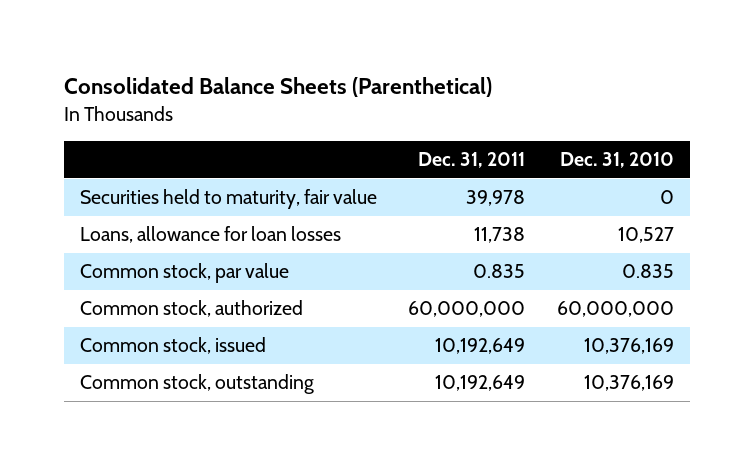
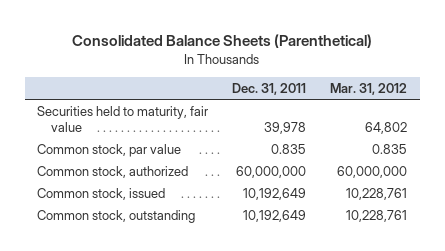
[559,151,674,168] Dec. 31, 2010 -> none
none -> [330,82,408,95] Mar. 31, 2012
[79,226,341,244] Loans, allowance for loan losses -> none

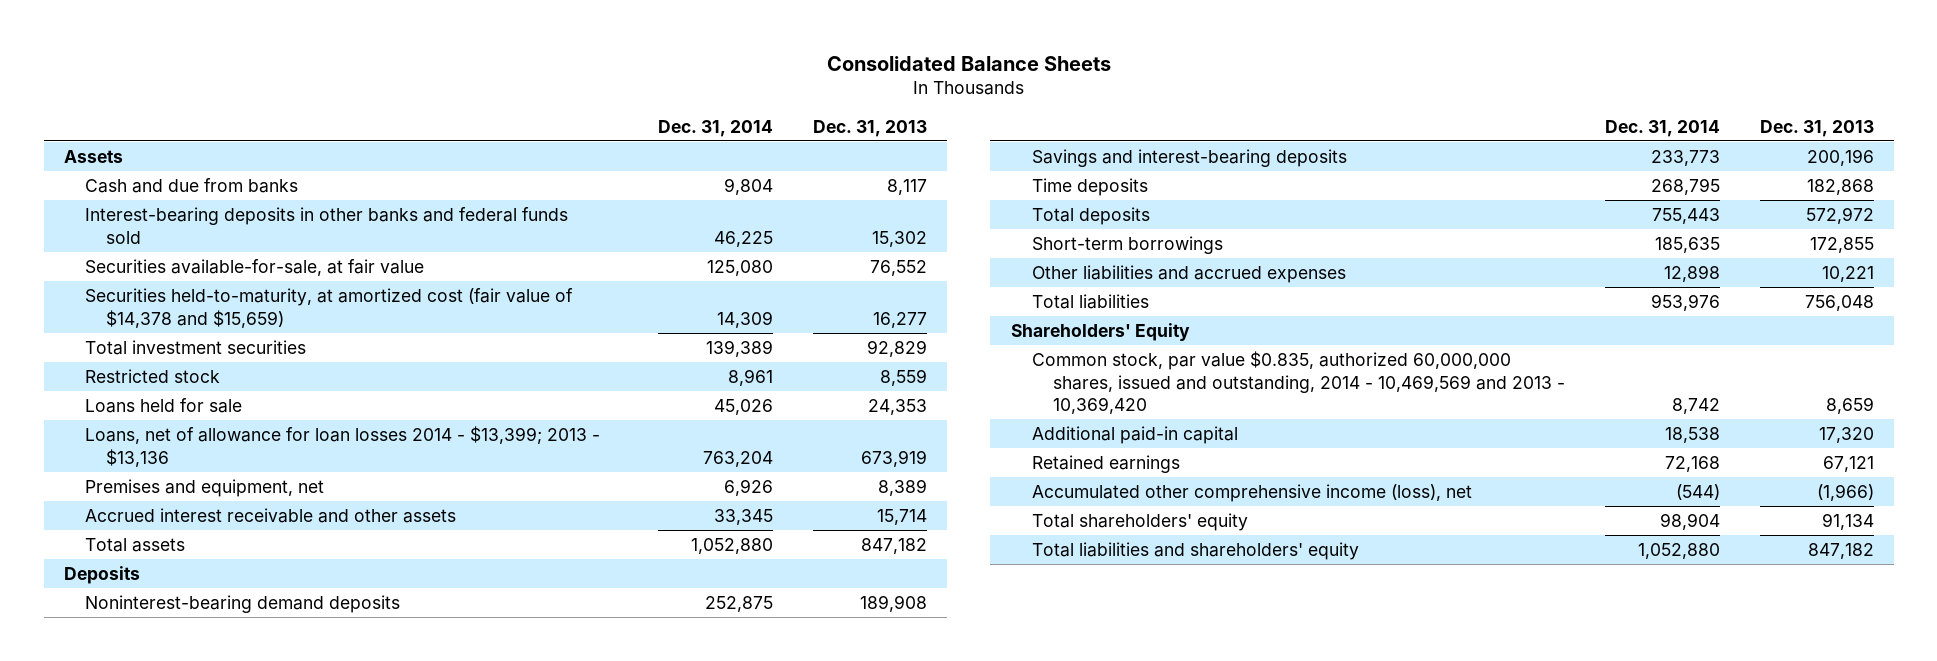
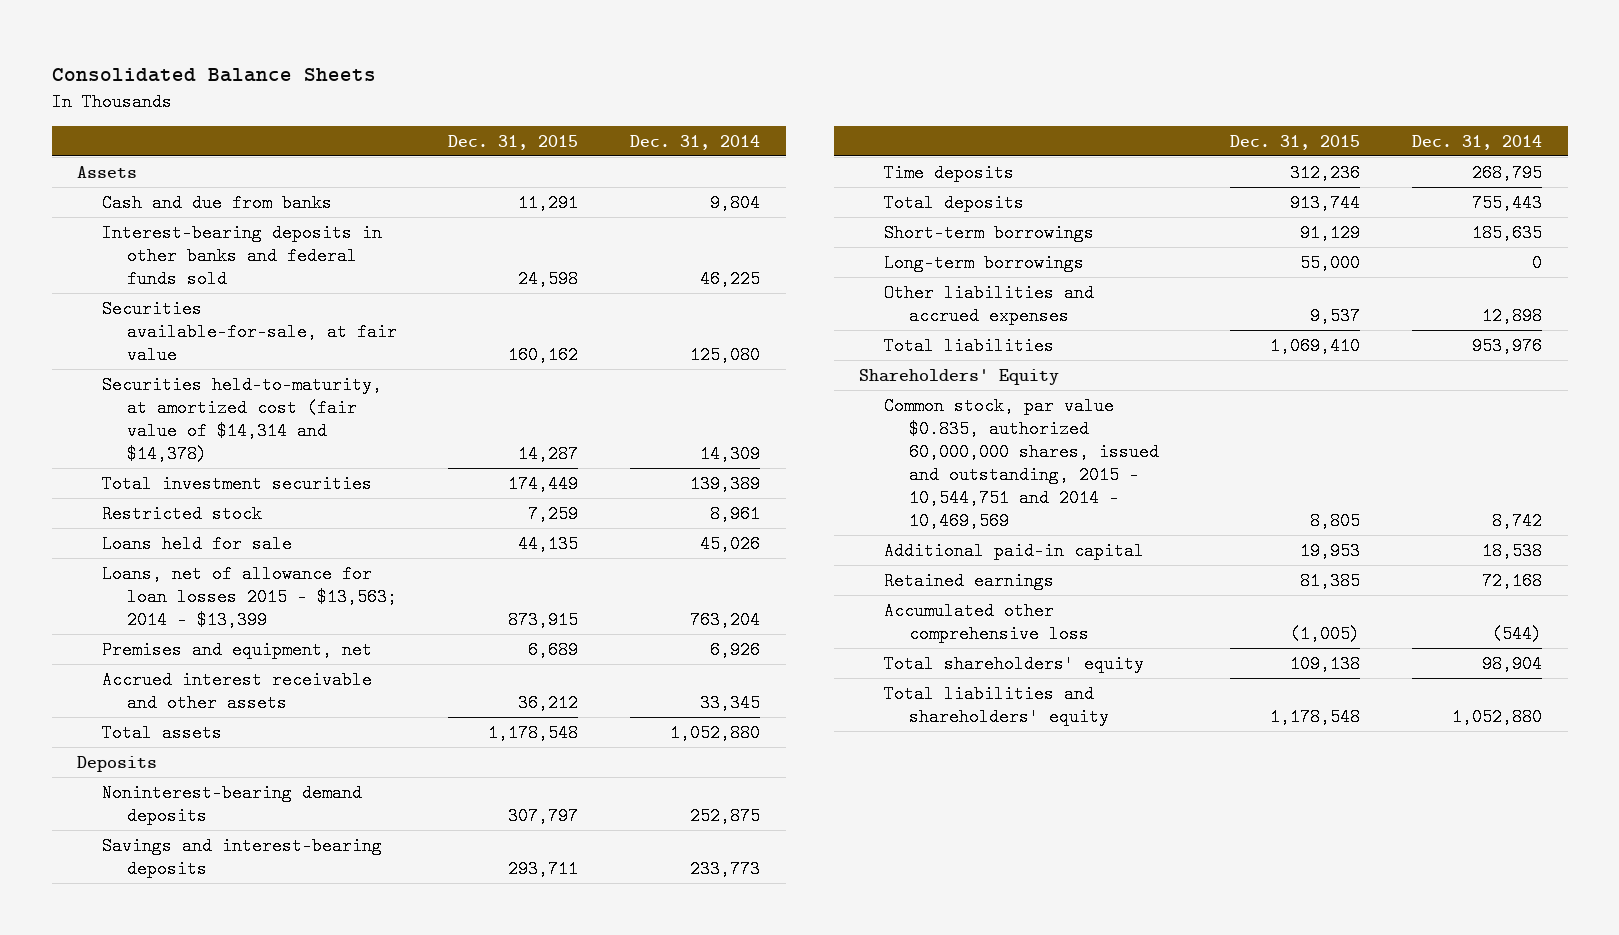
[812,119,927,137] Dec. 31, 2013 -> none
none -> [448,134,579,150] Dec. 31, 2015
[84,287,573,328] Securities held-to-maturity, at amortized cost (fair value of $14,378 and $15,659) -> [102,375,383,463] Securities held-to-maturity, at amortized cost (fair value of $14,314 and $14,378)
[84,425,600,467] Loans, net of allowance for loan losses 2014 - $13,399; 2013 - $13,136 -> [102,564,397,629] Loans, net of allowance for loan losses 2015 - $13,563; 2014 - $13,399
none -> [883,253,1084,272] Long-term borrowings
[1031,350,1565,415] Common stock, par value $0.835, authorized 60,000,000 shares, issued and outstanding, 2014 - 10,469,569 and 2013 - 10,369,420 -> [883,396,1159,530] Common stock, par value $0.835, authorized 60,000,000 shares, issued and outstanding, 2015 - 10,544,751 and 2014 - 10,469,569
[1031,483,1472,502] Accumulated other comprehensive income (loss), net -> [883,601,1089,643] Accumulated other comprehensive loss

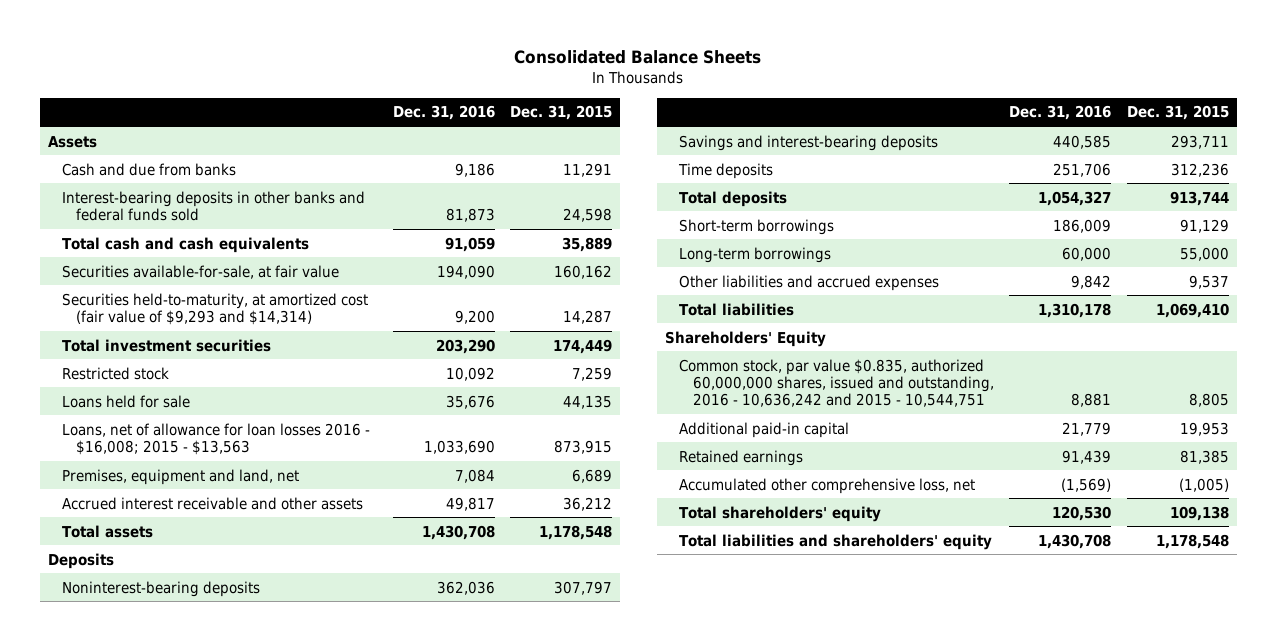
[629,134,760,150] Dec. 31, 2014 -> none
none -> [392,105,495,121] Dec. 31, 2016
none -> [62,236,310,253] Total cash and cash equivalents
[102,375,383,463] Securities held-to-maturity, at amortized cost (fair value of $14,314 and $14,378) -> [62,292,369,325] Securities held-to-maturity, at amortized cost (fair value of $9,293 and $14,314)
[102,564,397,629] Loans, net of allowance for loan losses 2015 - $13,563; 2014 - $13,399 -> [62,422,371,455] Loans, net of allowance for loan losses 2016 - $16,008; 2015 - $13,563
[102,640,373,659] Premises and equipment, net -> [62,468,300,485] Premises, equipment and land, net
[102,783,363,825] Noninterest-bearing demand deposits -> [62,580,261,597] Noninterest-bearing deposits
[883,396,1159,530] Common stock, par value $0.835, authorized 60,000,000 shares, issued and outstanding, 2015 - 10,544,751 and 2014 - 10,469,569 -> [678,358,994,407] Common stock, par value $0.835, authorized 60,000,000 shares, issued and outstanding, 2016 - 10,636,242 and 2015 - 10,544,751
[883,601,1089,643] Accumulated other comprehensive loss -> [678,477,975,494] Accumulated other comprehensive loss, net

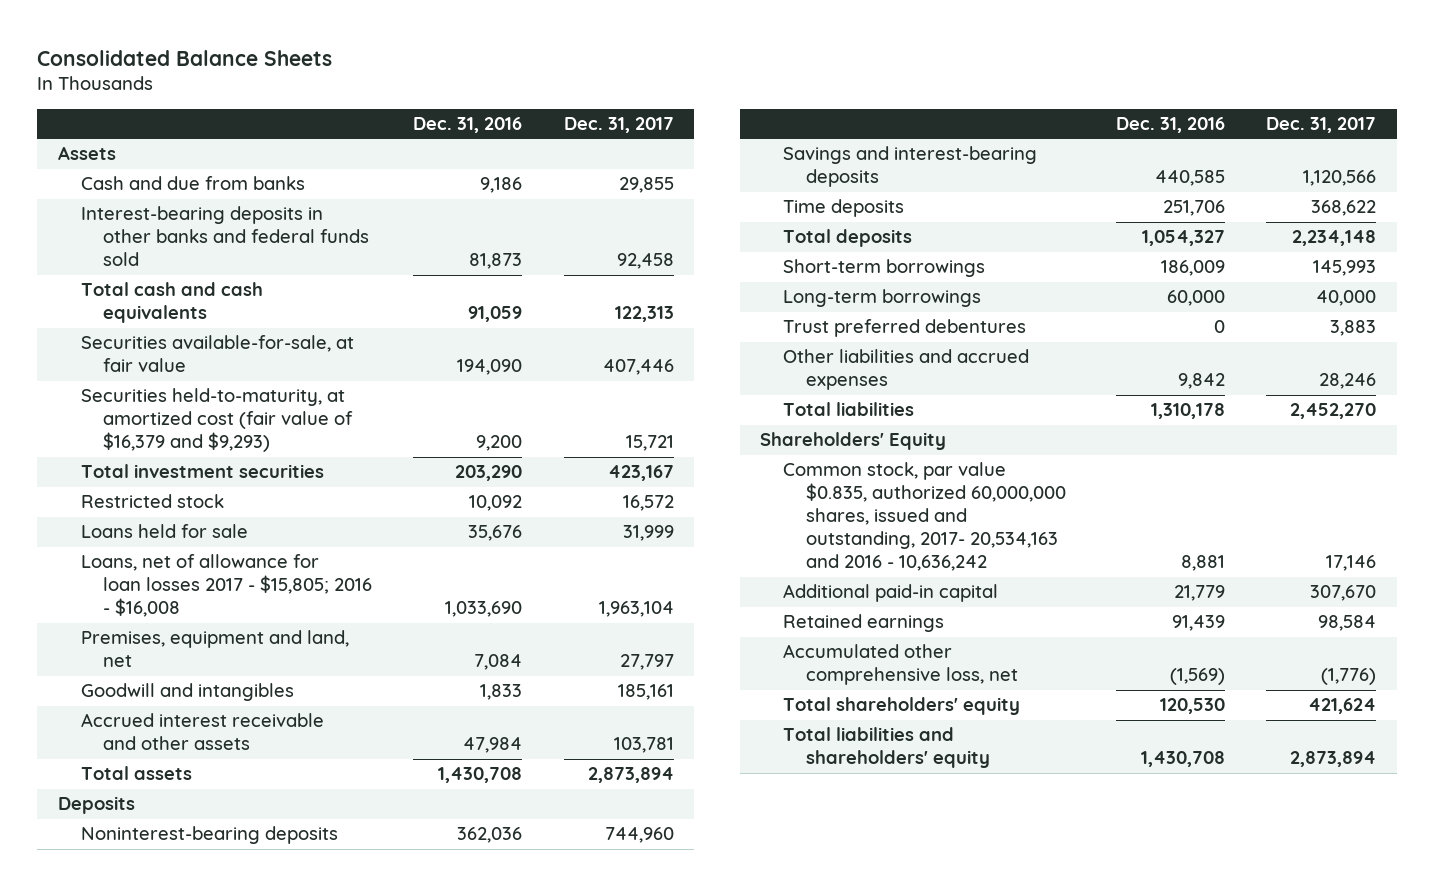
[510,105,613,121] Dec. 31, 2015 -> none
none -> [563,117,674,134] Dec. 31, 2017
[62,292,369,325] Securities held-to-maturity, at amortized cost (fair value of $9,293 and $14,314) -> [80,388,354,453] Securities held-to-maturity, at amortized cost (fair value of $16,379 and $9,293)
[62,422,371,455] Loans, net of allowance for loan losses 2016 - $16,008; 2015 - $13,563 -> [80,554,373,618] Loans, net of allowance for loan losses 2017 - $15,805; 2016 - $16,008
none -> [80,683,294,702] Goodwill and intangibles
[445,496,495,511] 49,817 -> [463,737,523,754] 47,984
none -> [783,319,1027,338] Trust preferred debentures
[678,358,994,407] Common stock, par value $0.835, authorized 60,000,000 shares, issued and outstanding, 2016 - 10,636,242 and 2015 - 10,544,751 -> [783,462,1066,572] Common stock, par value $0.835, authorized 60,000,000 shares, issued and outstanding, 2017- 20,534,163 and 2016 - 10,636,242

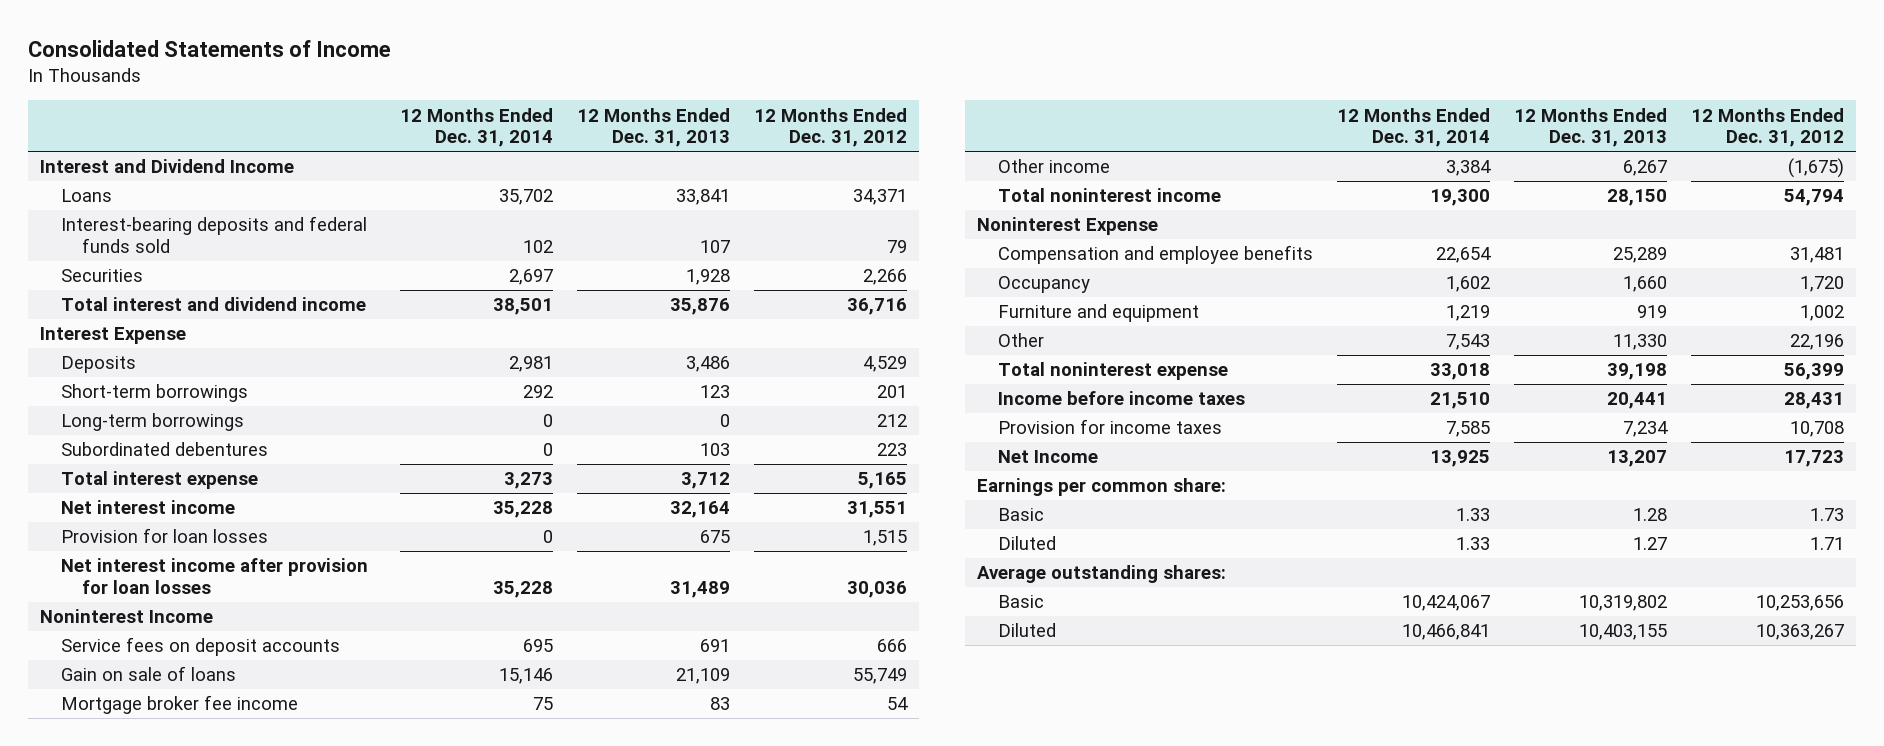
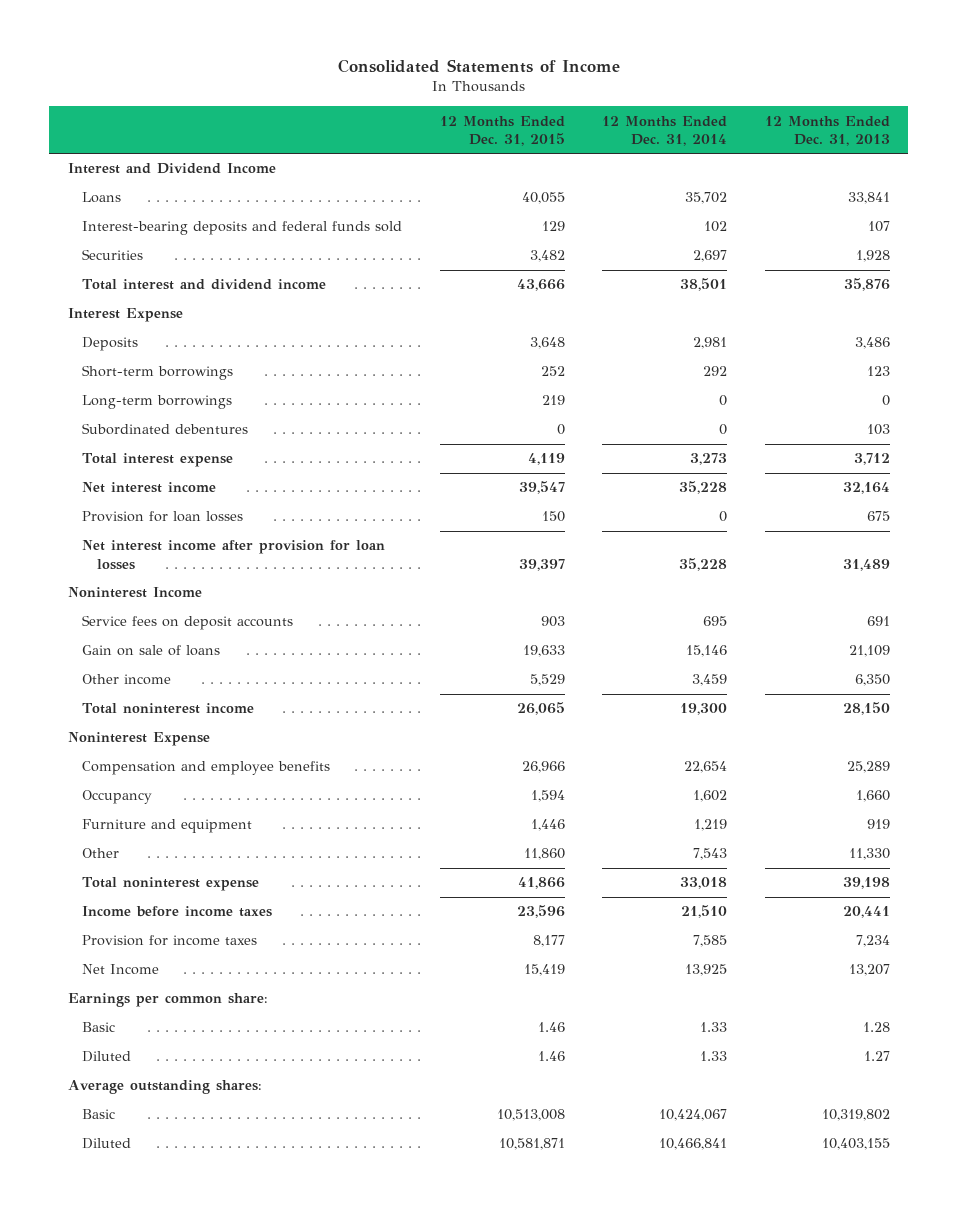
[754,107,908,148] 12 Months Ended Dec. 31, 2012 -> none
none -> [439,115,565,146] 12 Months Ended Dec. 31, 2015
[61,695,299,715] Mortgage broker fee income -> none
[1446,160,1492,177] 3,384 -> [692,674,728,687] 3,459
[1623,160,1668,177] 6,267 -> [854,674,890,687] 6,350

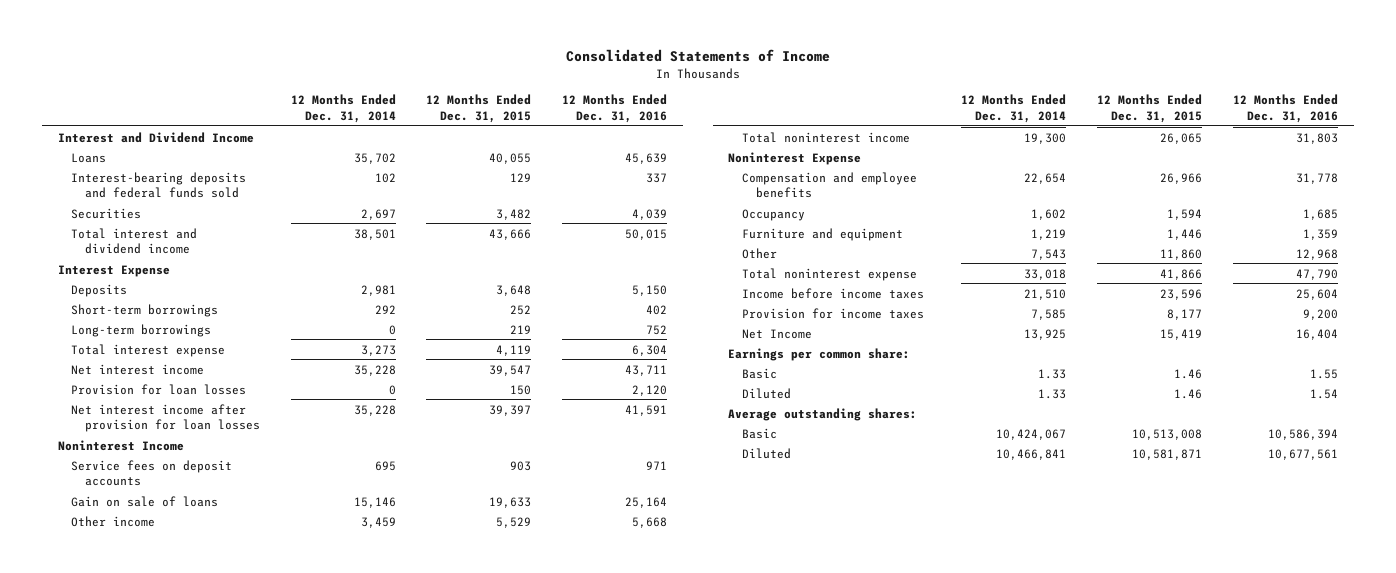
[764,115,890,146] 12 Months Ended Dec. 31, 2013 -> none
none -> [562,94,668,123] 12 Months Ended Dec. 31, 2016
[82,423,249,436] Subordinated debentures -> none

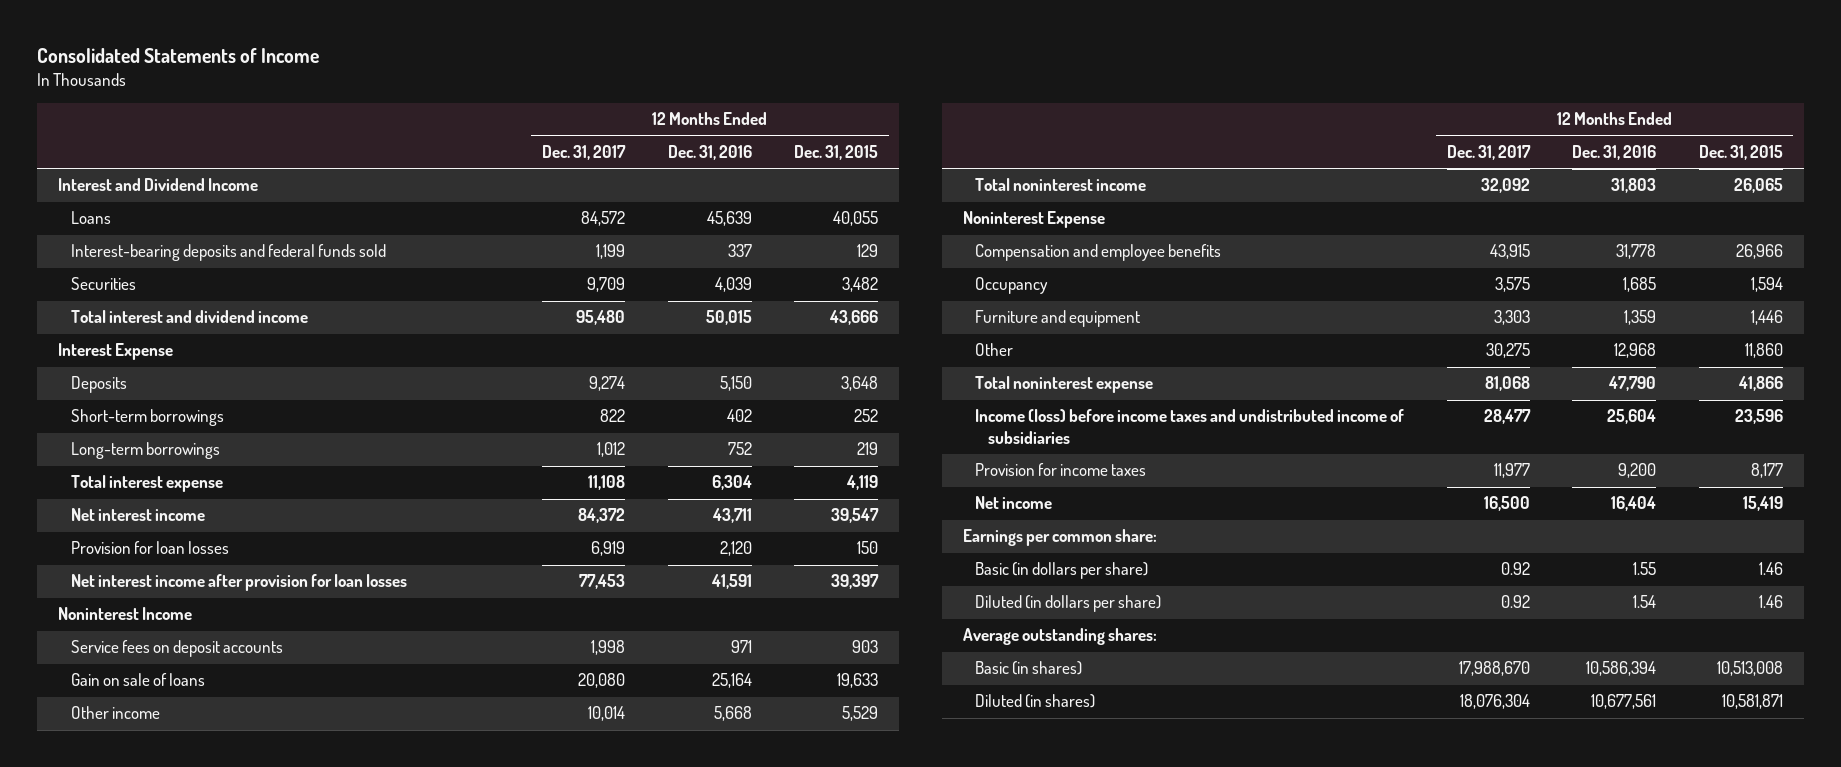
[290,94,396,123] 12 Months Ended Dec. 31, 2014 -> none
none -> [542,144,627,160] Dec. 31, 2017
[742,287,925,299] Income before income taxes -> [975,409,1405,444] Income (loss) before income taxes and undistributed income of subsidiaries
[742,328,813,339] Net Income -> [975,496,1053,510] Net income
[742,367,778,379] Basic -> [975,562,1149,580] Basic (in dollars per share)
[742,387,792,399] Diluted -> [975,595,1162,613] Diluted (in dollars per share)
[742,427,778,439] Basic -> [975,661,1083,676] Basic (in shares)
[742,447,792,459] Diluted -> [975,694,1096,709] Diluted (in shares)

